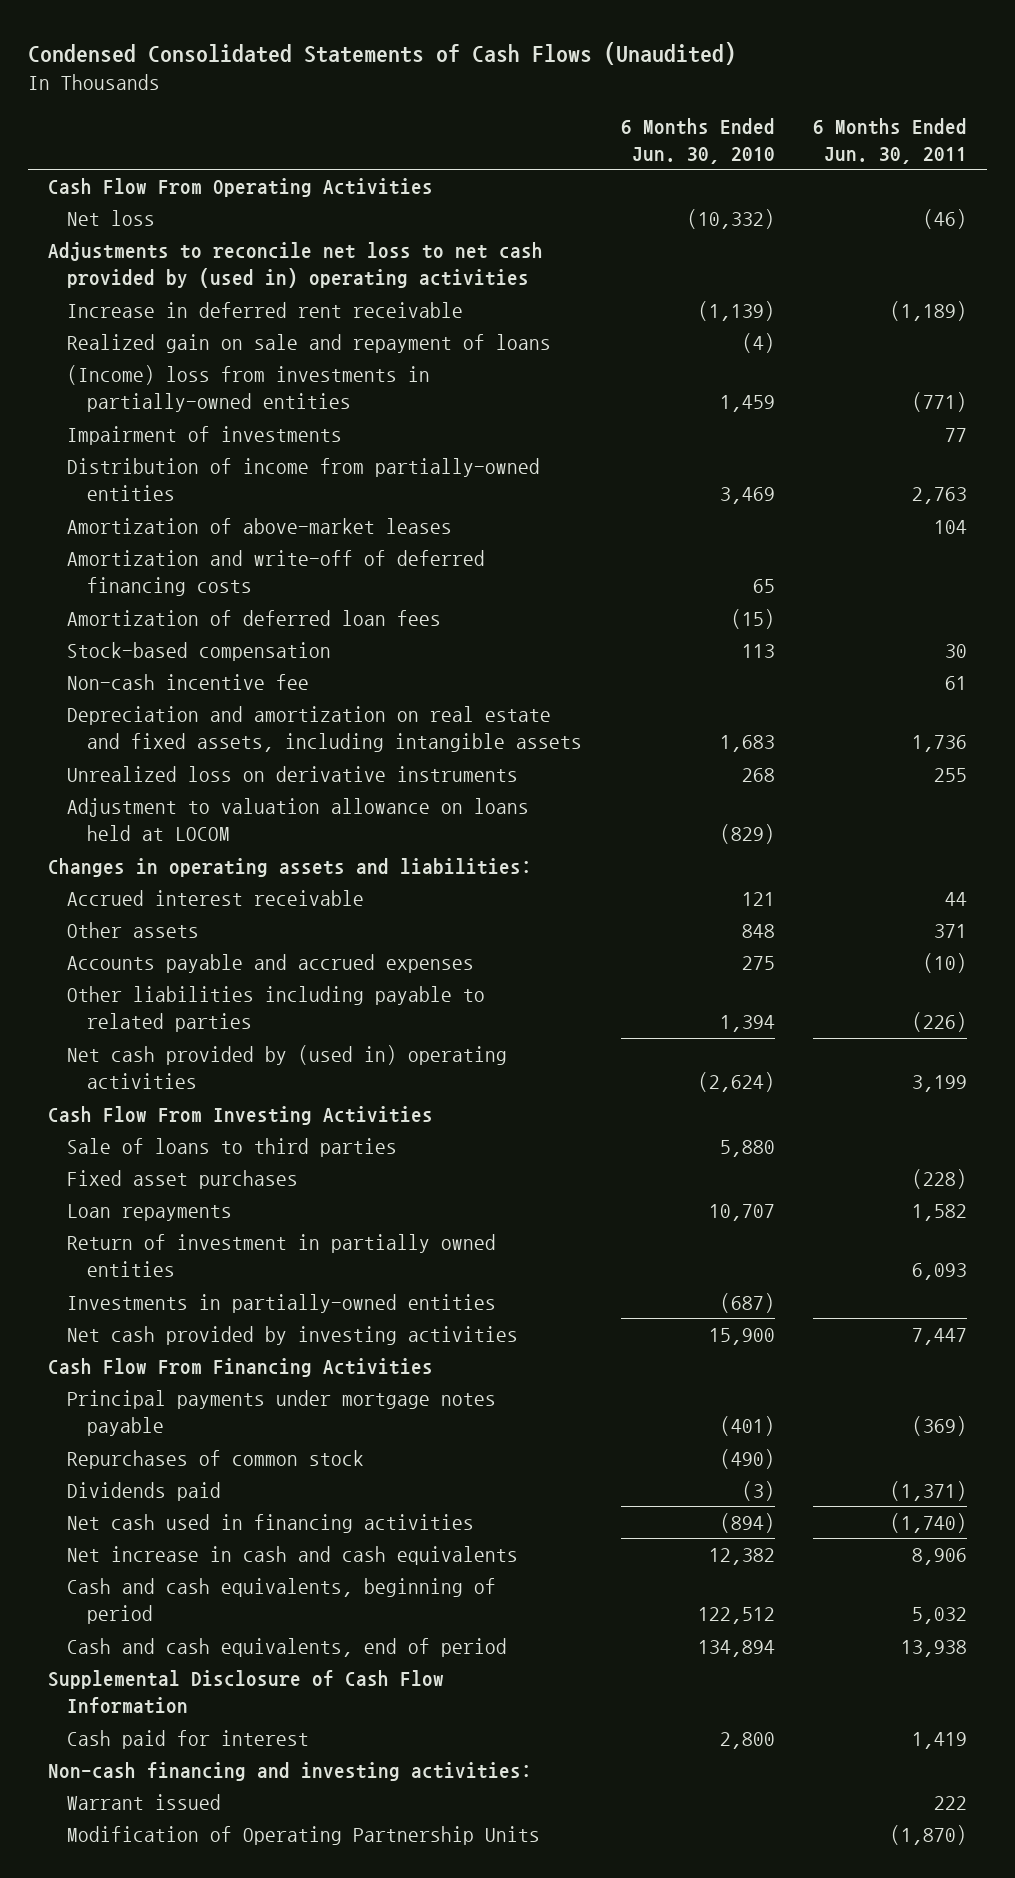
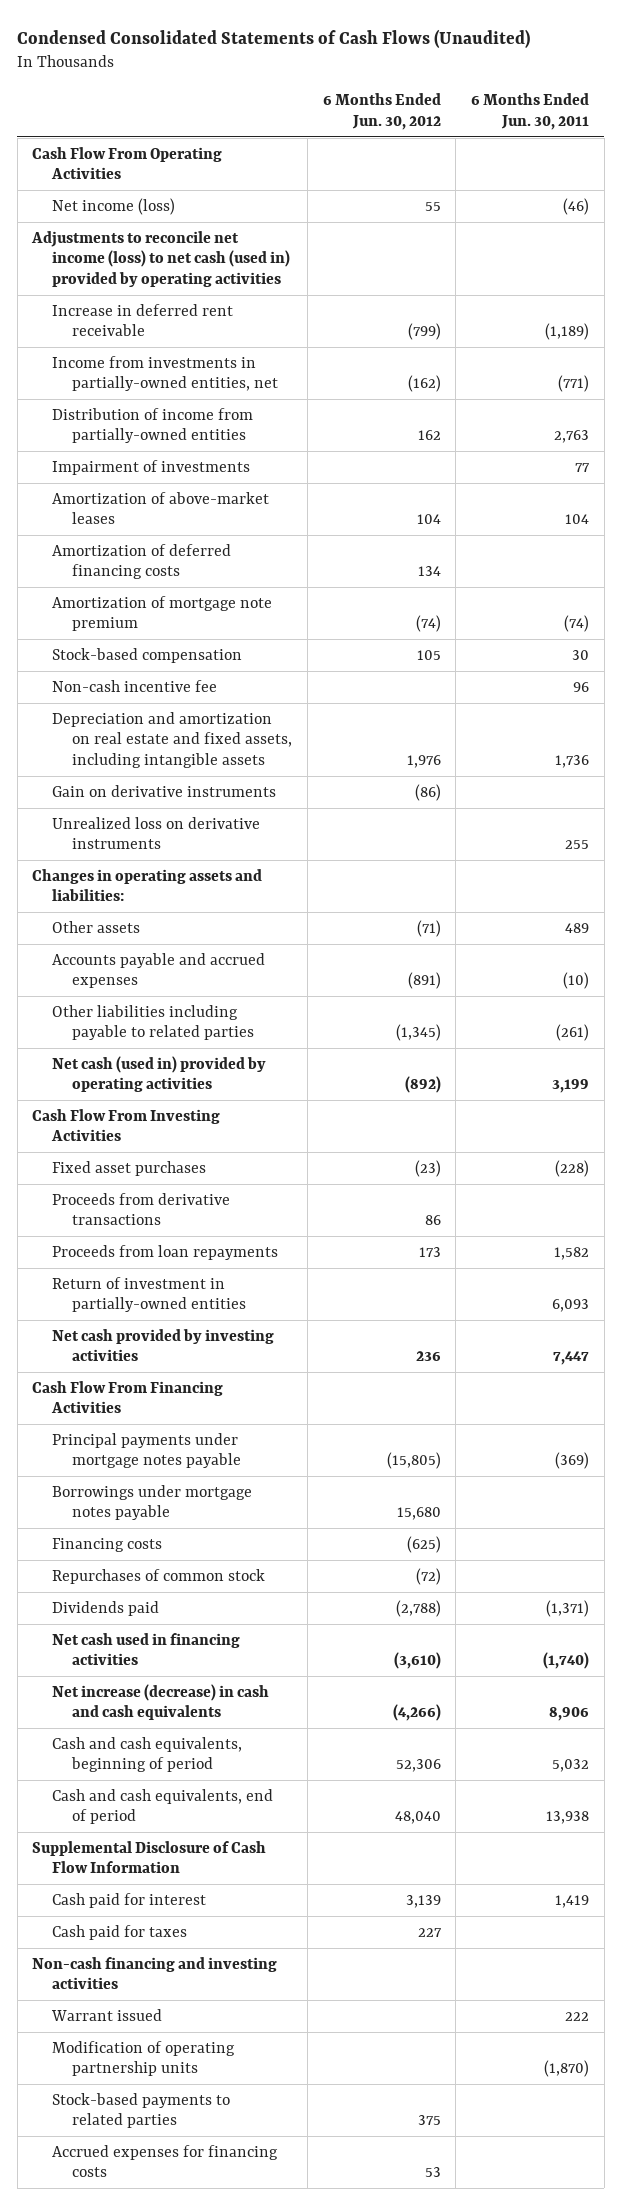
[620,117,775,164] 6 Months Ended Jun. 30, 2010 -> none
none -> [322,93,441,130] 6 Months Ended Jun. 30, 2012
[67,209,156,226] Net loss -> [52,197,176,215] Net income (loss)
[47,241,543,289] Adjustments to reconcile net loss to net cash provided by (used in) operating activities -> [31,230,291,287] Adjustments to reconcile net income (loss) to net cash (used in) provided by operating activities
[67,333,552,353] Realized gain on sale and repayment of loans -> none
[67,364,431,413] (Income) loss from investments in partially-owned entities -> [52,355,279,392] Income from investments in partially-owned entities, net
[67,425,343,445] Impairment of investments -> [52,459,251,475] Impairment of investments
[67,609,442,626] Amortization of deferred loan fees -> none
[67,549,486,597] Amortization and write-off of deferred financing costs -> [52,543,232,580] Amortization of deferred financing costs
none -> [52,595,273,632] Amortization of mortgage note premium
[945,675,968,690] 61 -> [573,681,590,692] 96
none -> [52,784,277,797] Gain on derivative instruments
[67,797,530,842] Adjustment to valuation allowance on loans held at LOCOM -> none
[67,889,365,906] Accrued interest receivable -> none
[934,923,968,938] 371 -> [565,922,590,933] 489
[912,1012,968,1033] (226) -> [556,1024,590,1042] (261)
[67,1044,508,1090] Net cash provided by (used in) operating activities -> [52,1055,267,1093] Net cash (used in) provided by operating activities
[67,1137,398,1157] Sale of loans to third parties -> none
[67,1293,497,1313] Investments in partially-owned entities -> none
none -> [52,1192,231,1226] Proceeds from derivative transactions
[67,1203,233,1221] Loan repayments -> [52,1244,279,1260] Proceeds from loan repayments
[67,1233,497,1278] Return of investment in partially owned entities -> [52,1276,247,1313] Return of investment in partially-owned entities
none -> [52,1484,253,1521] Borrowings under mortgage notes payable
none -> [52,1537,163,1552] Financing costs
[67,1545,519,1565] Net increase in cash and cash equivalents -> [52,1683,270,1721] Net increase (decrease) in cash and cash equivalents
none -> [52,1924,188,1940] Cash paid for taxes
[47,1761,532,1781] Non-cash financing and investing activities: -> [32,1956,278,1990] Non-cash financing and investing activities
[67,1825,541,1845] Modification of Operating Partnership Units -> [52,2040,236,2077] Modification of operating partnership units
none -> [52,2092,231,2129] Stock-based payments to related parties
none -> [52,2144,279,2178] Accrued expenses for financing costs

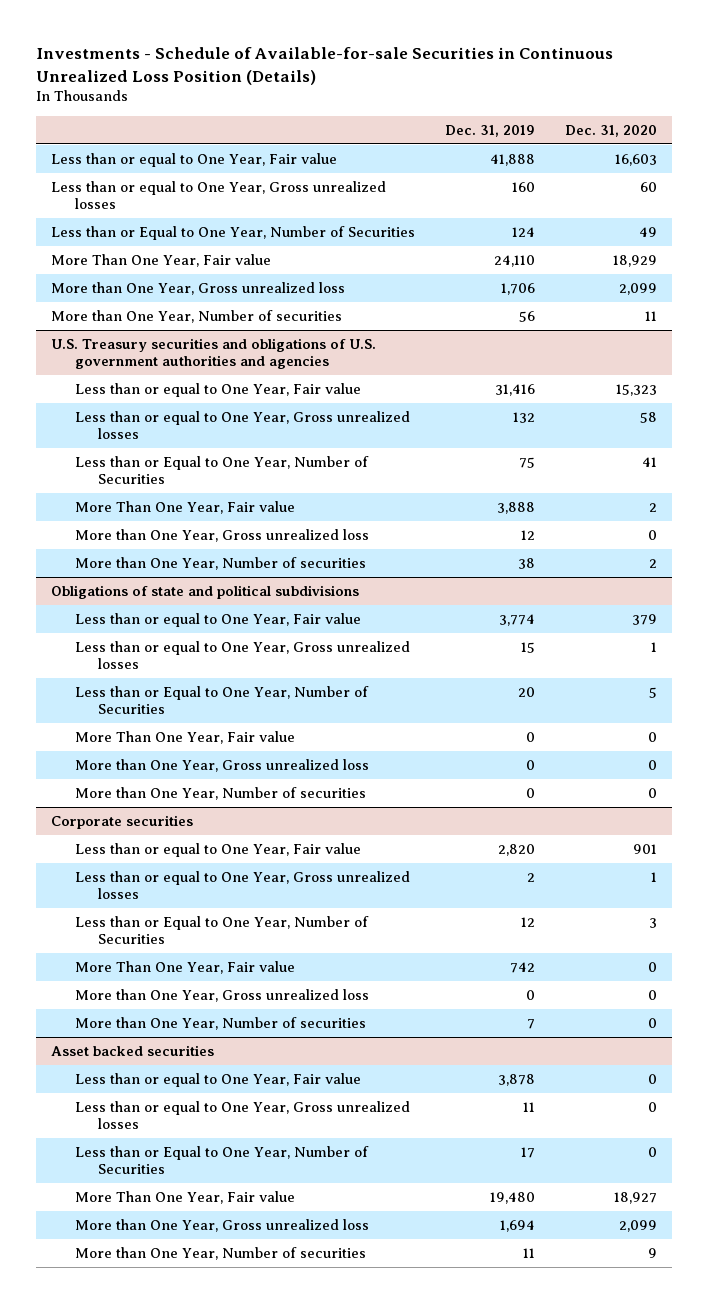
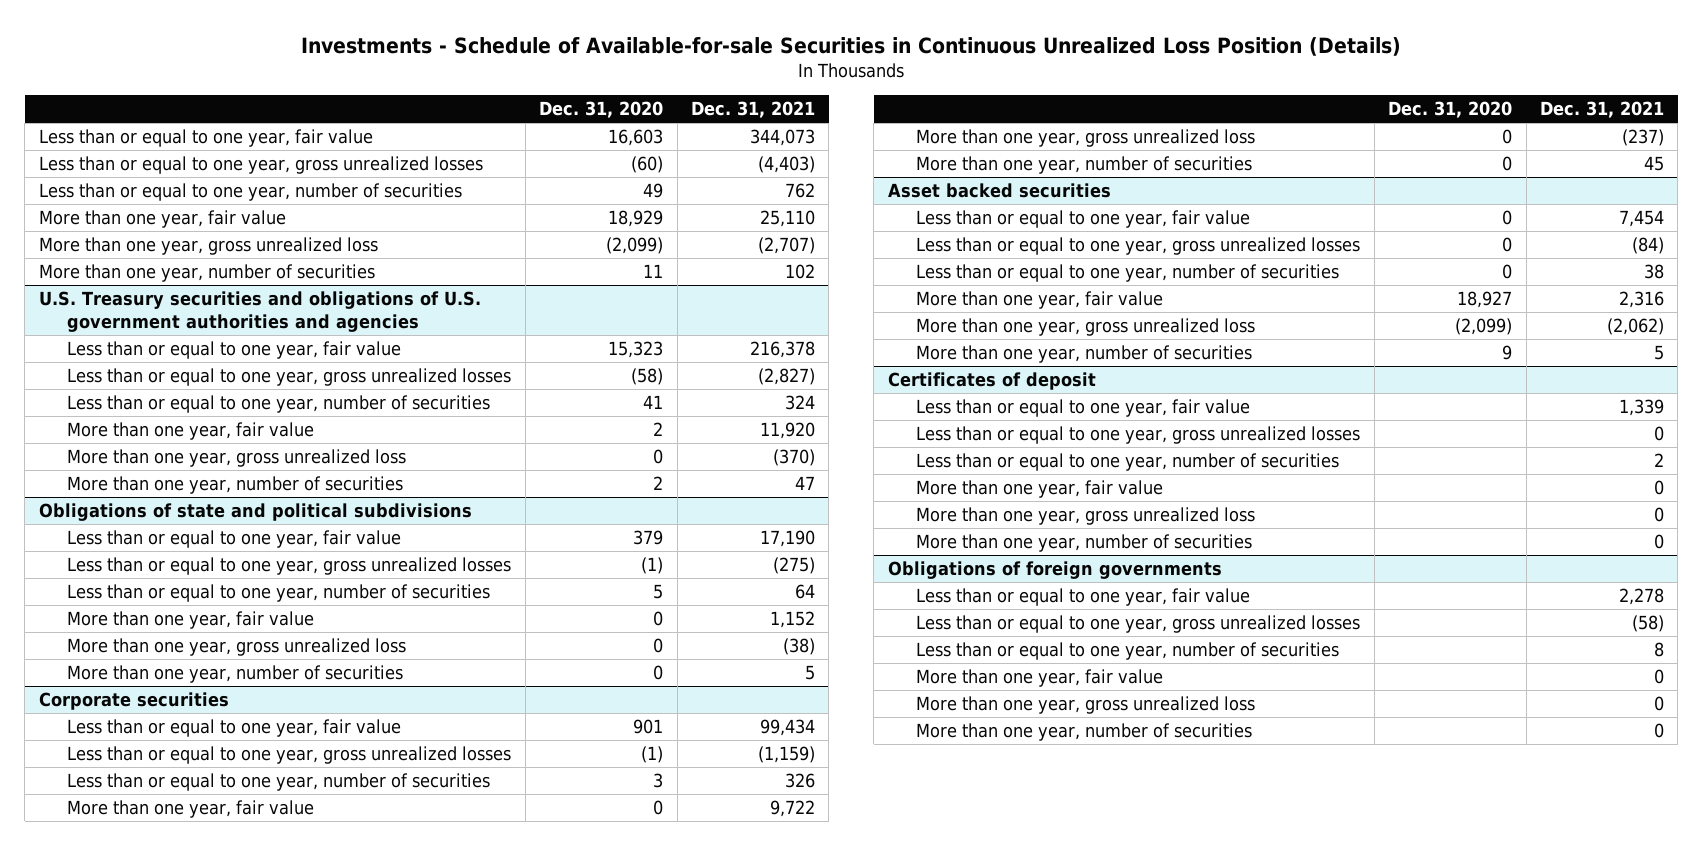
[445,124,536,137] Dec. 31, 2019 -> none
none -> [691,101,816,119] Dec. 31, 2021
[51,152,338,167] Less than or equal to One Year, Fair value -> [38,129,373,148] Less than or equal to one year, fair value
[51,180,387,209] Less than or equal to One Year, Gross unrealized losses -> [38,156,483,175] Less than or equal to one year, gross unrealized losses
[640,181,658,192] 60 -> [631,156,664,174] (60)
[51,225,416,240] Less than or Equal to One Year, Number of Securities -> [38,183,462,202] Less than or equal to one year, number of securities
[51,253,272,267] More Than One Year, Fair value -> [38,210,286,229] More than one year, fair value
[51,281,346,295] More than One Year, Gross unrealized loss -> [38,237,378,256] More than one year, gross unrealized loss
[619,282,658,295] 2,099 -> [606,237,664,255] (2,099)
[51,309,343,323] More than One Year, Number of securities -> [38,264,375,283] More than one year, number of securities
[74,382,361,397] Less than or equal to One Year, Fair value -> [67,341,402,360] Less than or equal to one year, fair value
[74,410,410,439] Less than or equal to One Year, Gross unrealized losses -> [67,368,512,387] Less than or equal to one year, gross unrealized losses
[640,411,658,423] 58 -> [631,368,664,386] (58)
[74,455,369,484] Less than or Equal to One Year, Number of Securities -> [67,395,491,414] Less than or equal to one year, number of securities
[74,500,295,514] More Than One Year, Fair value -> [67,422,315,441] More than one year, fair value
[74,528,369,542] More than One Year, Gross unrealized loss -> [67,449,407,468] More than one year, gross unrealized loss
[74,556,366,570] More than One Year, Number of securities -> [67,476,404,495] More than one year, number of securities
[74,612,361,627] Less than or equal to One Year, Fair value -> [67,530,402,549] Less than or equal to one year, fair value
[74,640,410,669] Less than or equal to One Year, Gross unrealized losses -> [67,557,512,576] Less than or equal to one year, gross unrealized losses
[651,641,658,652] 1 -> [641,557,664,575] (1)
[74,685,369,714] Less than or Equal to One Year, Number of Securities -> [67,584,491,603] Less than or equal to one year, number of securities
[74,730,295,744] More Than One Year, Fair value -> [67,611,315,630] More than one year, fair value
[74,758,369,772] More than One Year, Gross unrealized loss -> [67,638,407,657] More than one year, gross unrealized loss
[74,786,366,800] More than One Year, Number of securities -> [67,665,404,684] More than one year, number of securities
[74,842,361,857] Less than or equal to One Year, Fair value -> [67,719,402,738] Less than or equal to one year, fair value
[74,870,410,899] Less than or equal to One Year, Gross unrealized losses -> [67,746,512,765] Less than or equal to one year, gross unrealized losses
[651,871,658,882] 1 -> [641,746,664,764] (1)
[74,915,369,944] Less than or Equal to One Year, Number of Securities -> [67,773,491,792] Less than or equal to one year, number of securities
[74,960,295,974] More Than One Year, Fair value -> [67,800,315,819] More than one year, fair value
[74,988,369,1002] More than One Year, Gross unrealized loss -> [916,129,1256,148] More than one year, gross unrealized loss
[74,1016,366,1030] More than One Year, Number of securities -> [916,156,1253,175] More than one year, number of securities
[74,1072,361,1087] Less than or equal to One Year, Fair value -> [916,210,1251,229] Less than or equal to one year, fair value
[74,1100,410,1129] Less than or equal to One Year, Gross unrealized losses -> [916,237,1361,256] Less than or equal to one year, gross unrealized losses
[74,1145,369,1174] Less than or Equal to One Year, Number of Securities -> [916,264,1340,283] Less than or equal to one year, number of securities
[74,1190,295,1204] More Than One Year, Fair value -> [916,291,1164,310] More than one year, fair value
[74,1218,369,1232] More than One Year, Gross unrealized loss -> [916,318,1256,337] More than one year, gross unrealized loss
[619,1219,658,1232] 2,099 -> [1455,318,1513,336] (2,099)
[74,1246,366,1260] More than One Year, Number of securities -> [916,345,1253,364] More than one year, number of securities
none -> [887,372,1096,391] Certificates of deposit
none -> [916,399,1251,418] Less than or equal to one year, fair value
none -> [916,426,1361,445] Less than or equal to one year, gross unrealized losses
none -> [916,453,1340,472] Less than or equal to one year, number of securities
none -> [916,480,1164,499] More than one year, fair value
none -> [916,507,1256,526] More than one year, gross unrealized loss
none -> [916,534,1253,553] More than one year, number of securities
none -> [887,561,1222,580] Obligations of foreign governments
none -> [916,588,1251,607] Less than or equal to one year, fair value
none -> [916,615,1361,634] Less than or equal to one year, gross unrealized losses
none -> [916,642,1340,661] Less than or equal to one year, number of securities
none -> [916,669,1164,688] More than one year, fair value
none -> [916,696,1256,715] More than one year, gross unrealized loss
none -> [916,723,1253,742] More than one year, number of securities

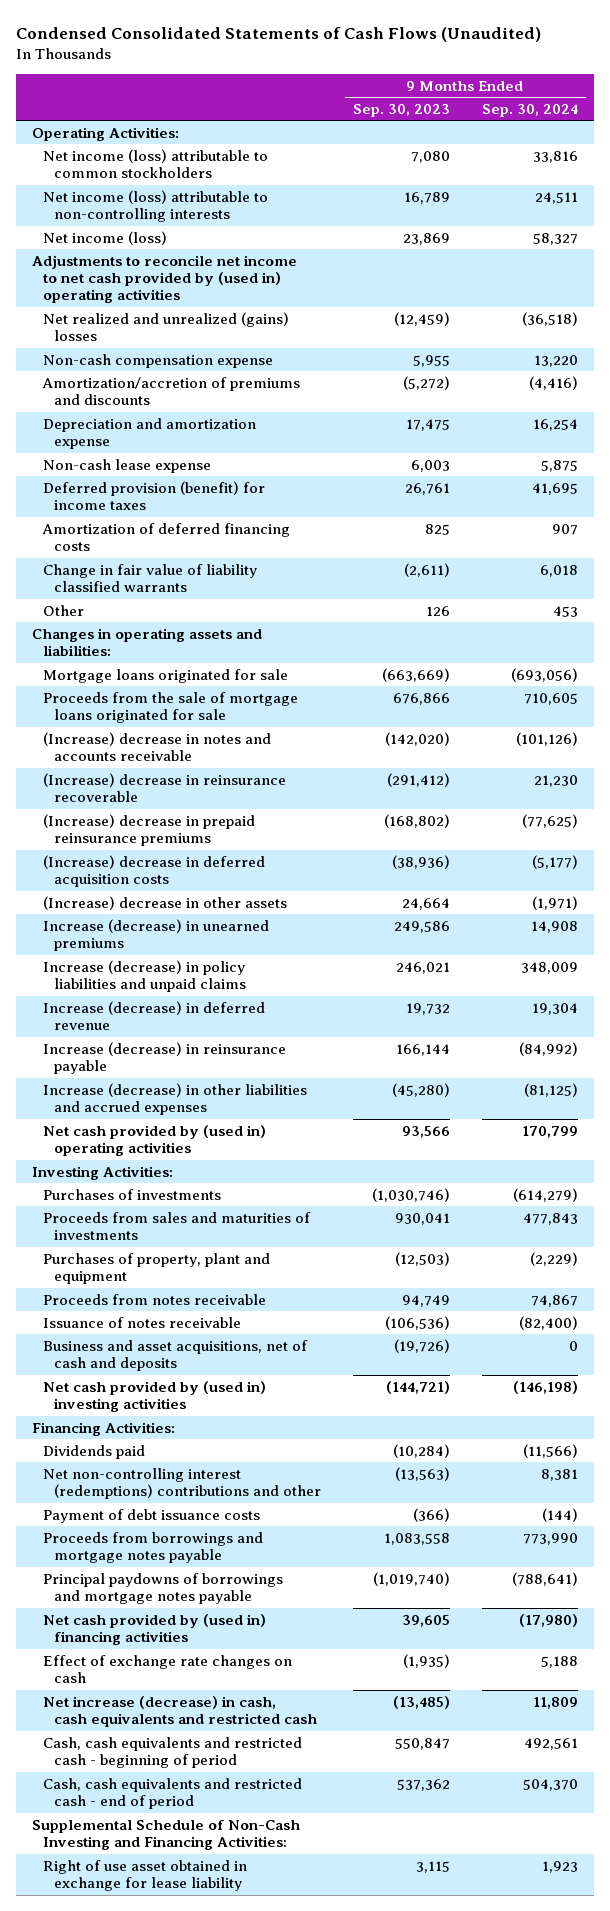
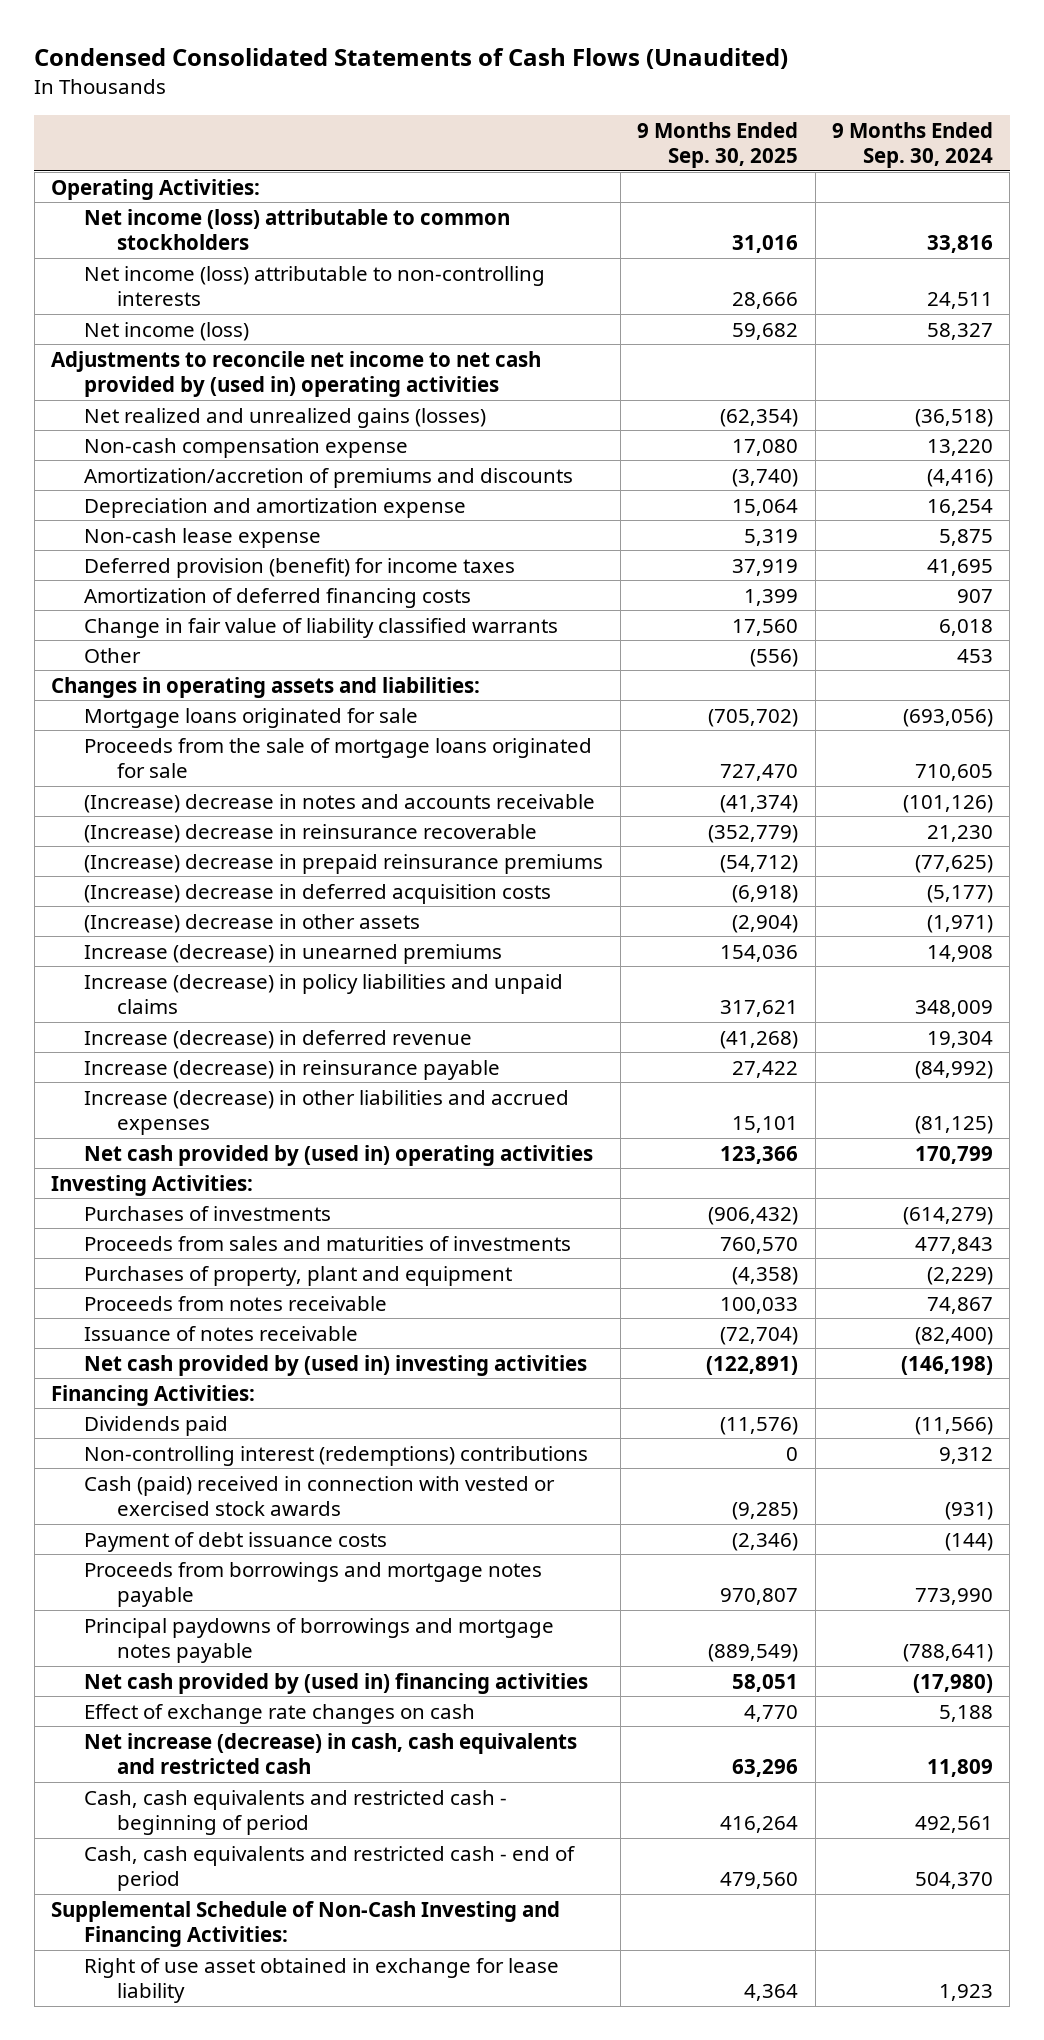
[353,103,451,117] Sep. 30, 2023 -> none
none -> [637,121,799,169] 9 Months Ended Sep. 30, 2025
[43,311,290,342] Net realized and unrealized (gains) losses -> [84,407,487,428] Net realized and unrealized gains (losses)
[43,1339,309,1372] Business and asset acquisitions, net of cash and deposits -> none
[43,1467,322,1500] Net non-controlling interest (redemptions) contributions and other -> [84,1445,589,1466] Non-controlling interest (redemptions) contributions
[540,1468,578,1481] 8,381 -> [939,1446,994,1464] 9,312
none -> [84,1475,556,1517] Cash (paid) received in connection with vested or exercised stock awards

